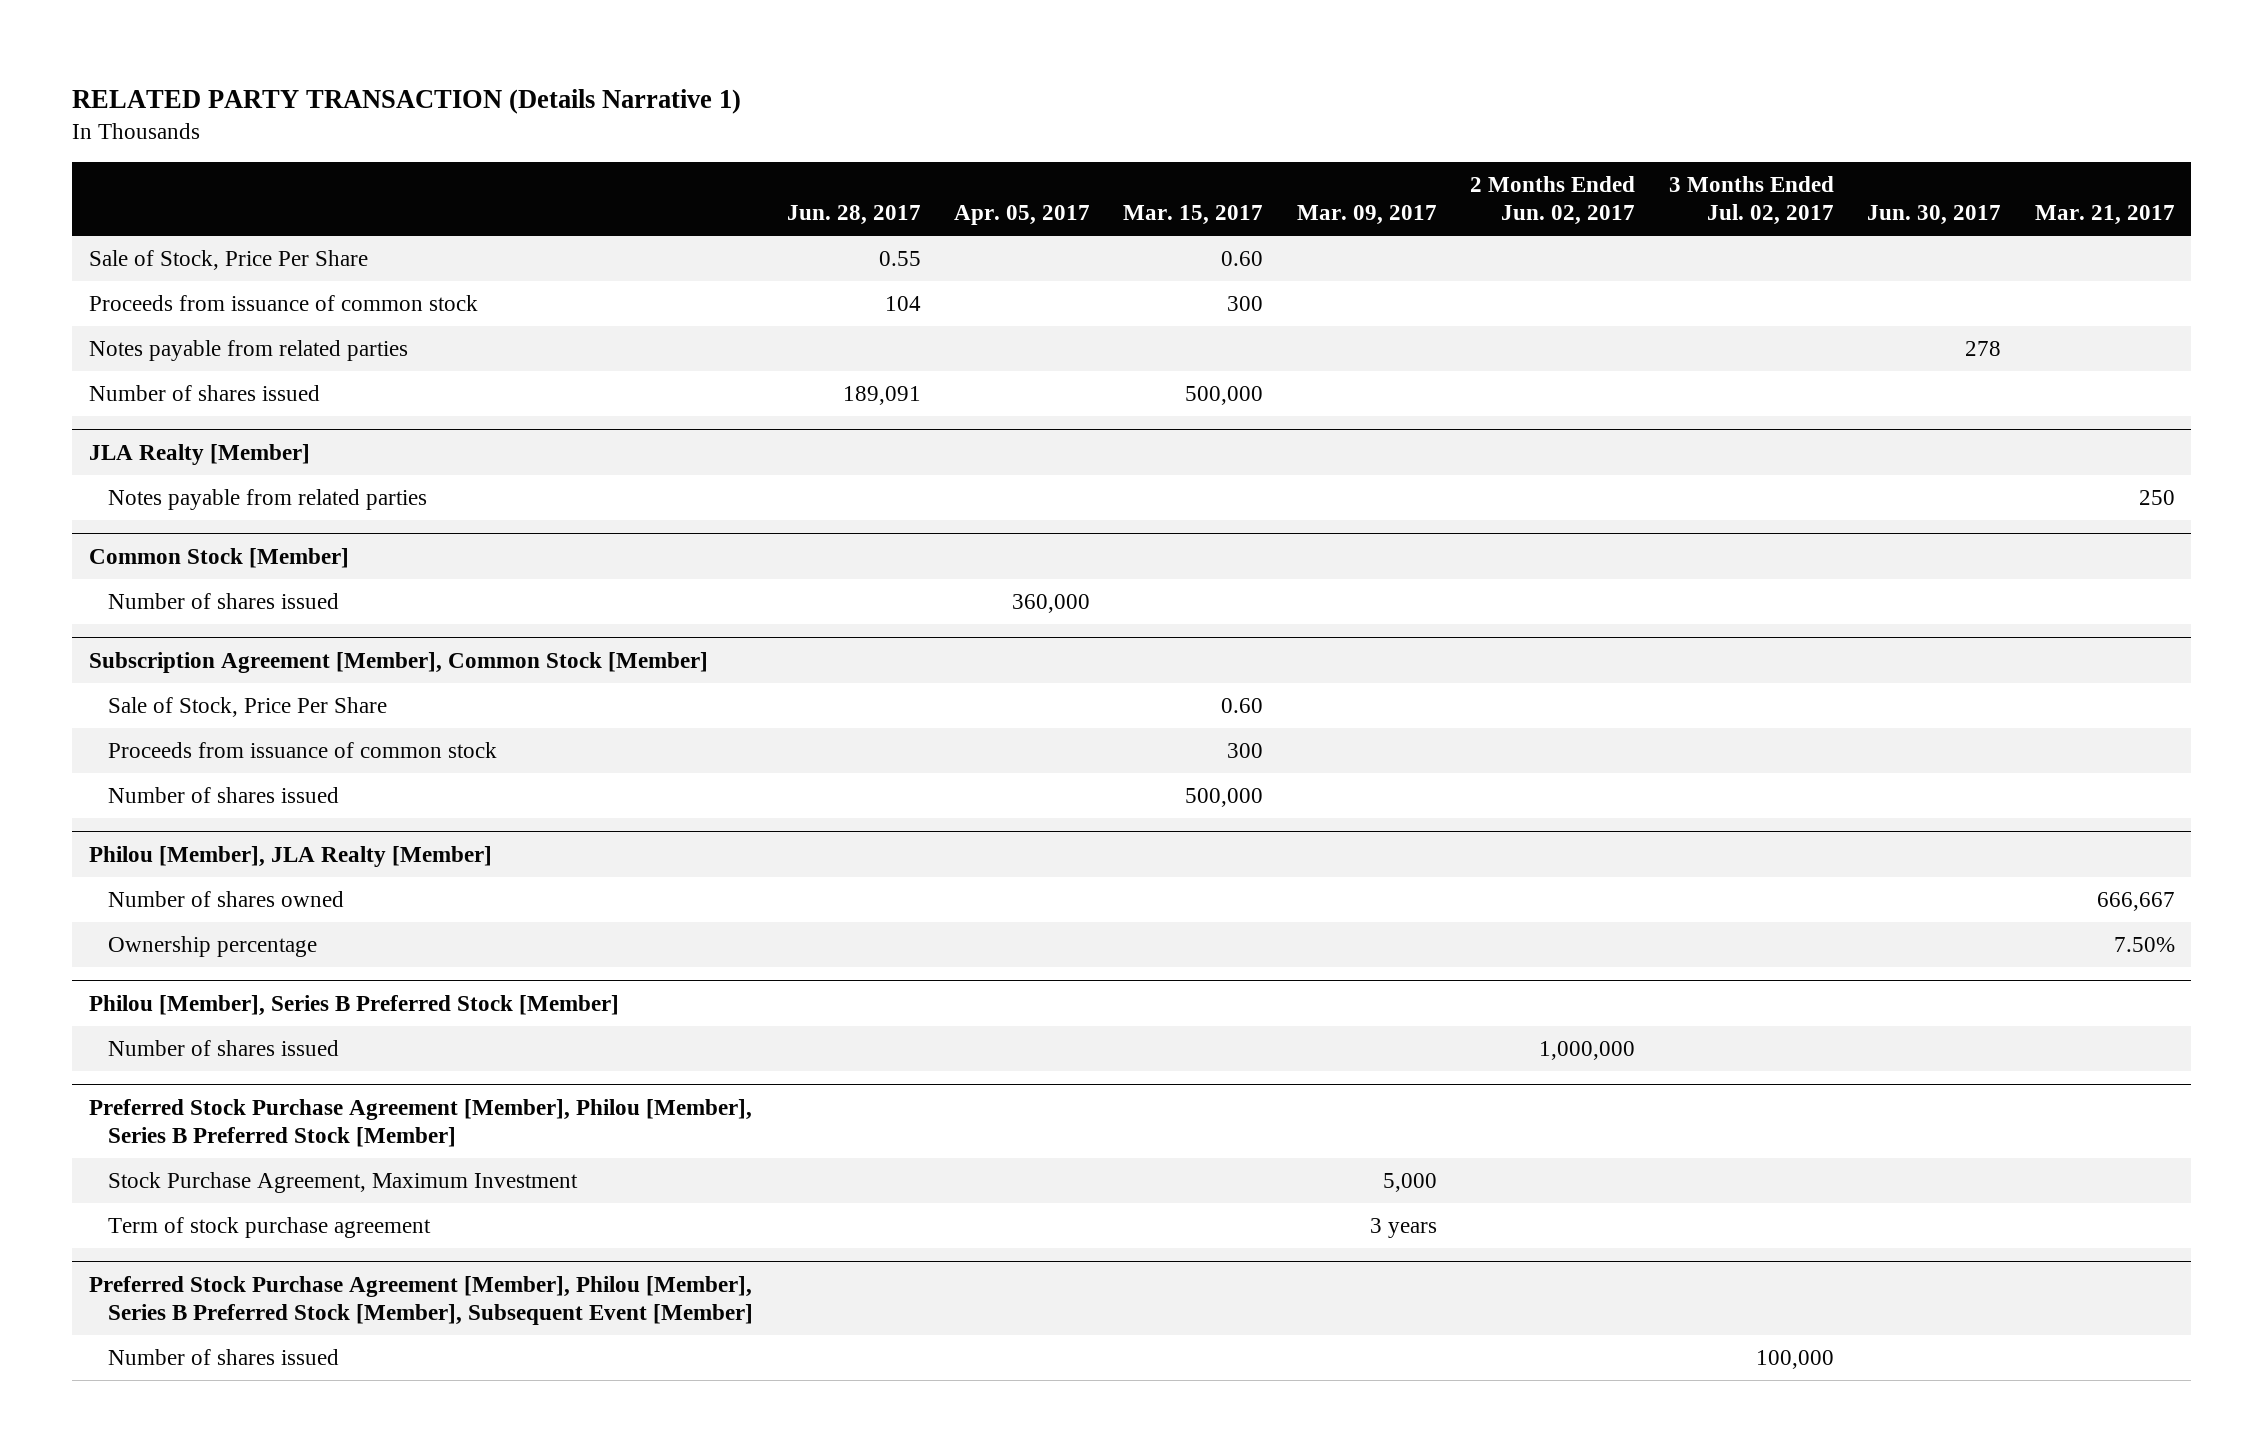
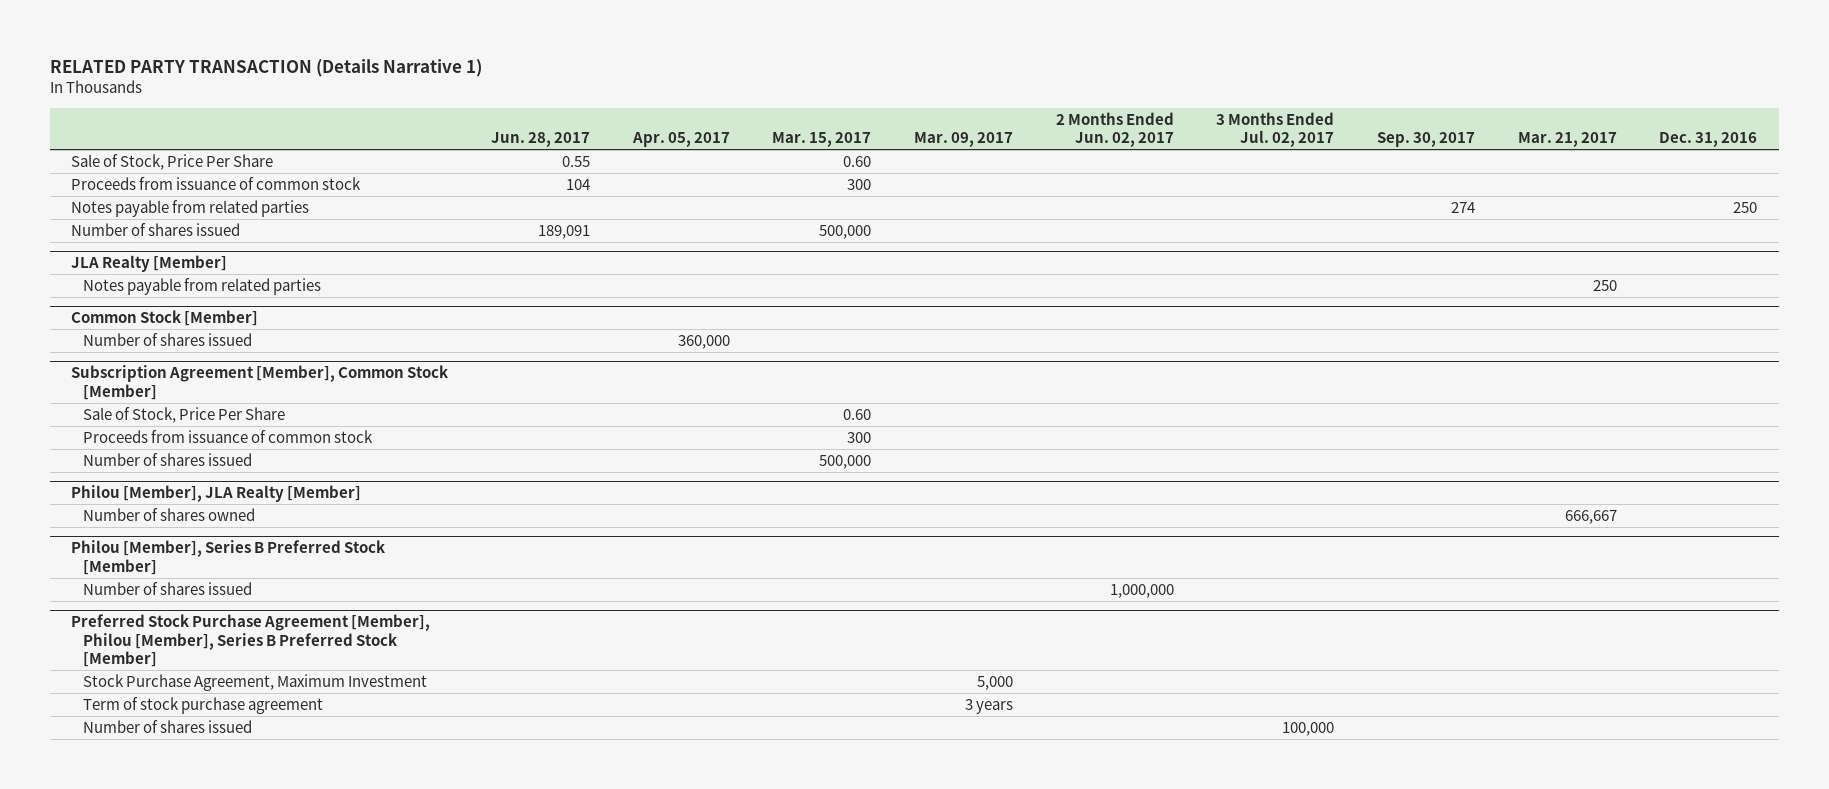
[1867,205,2002,226] Jun. 30, 2017 -> none
none -> [1376,132,1475,148] Sep. 30, 2017
none -> [1659,132,1758,148] Dec. 31, 2016
[108,936,318,958] Ownership percentage -> none
[88,1275,754,1325] Preferred Stock Purchase Agreement [Member], Philou [Member], Series B Preferred Stock [Member], Subsequent Event [Member] -> none
[108,1349,340,1366] Number of shares issued -> none
none -> [82,719,252,733] Number of shares issued

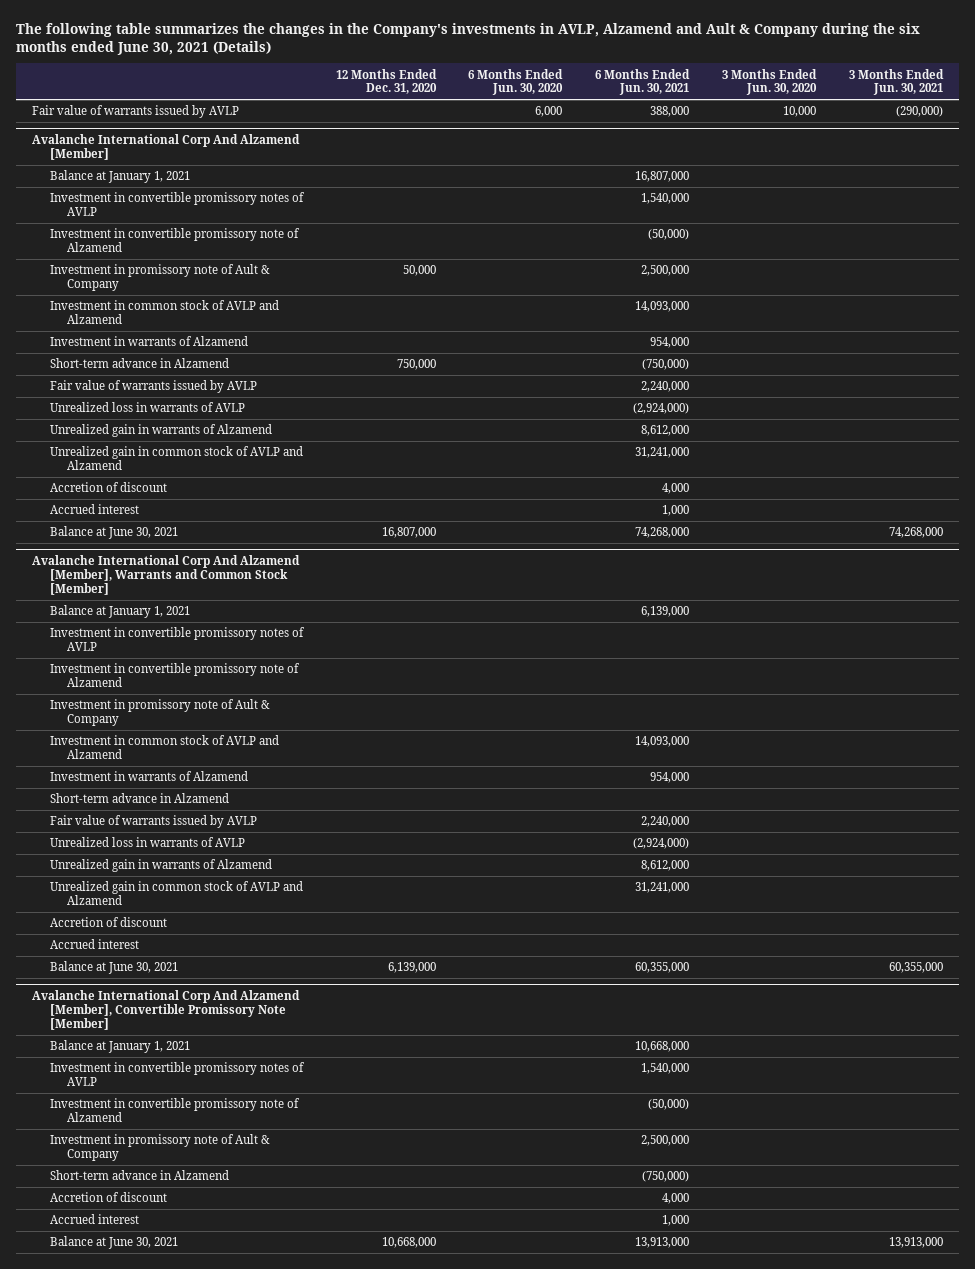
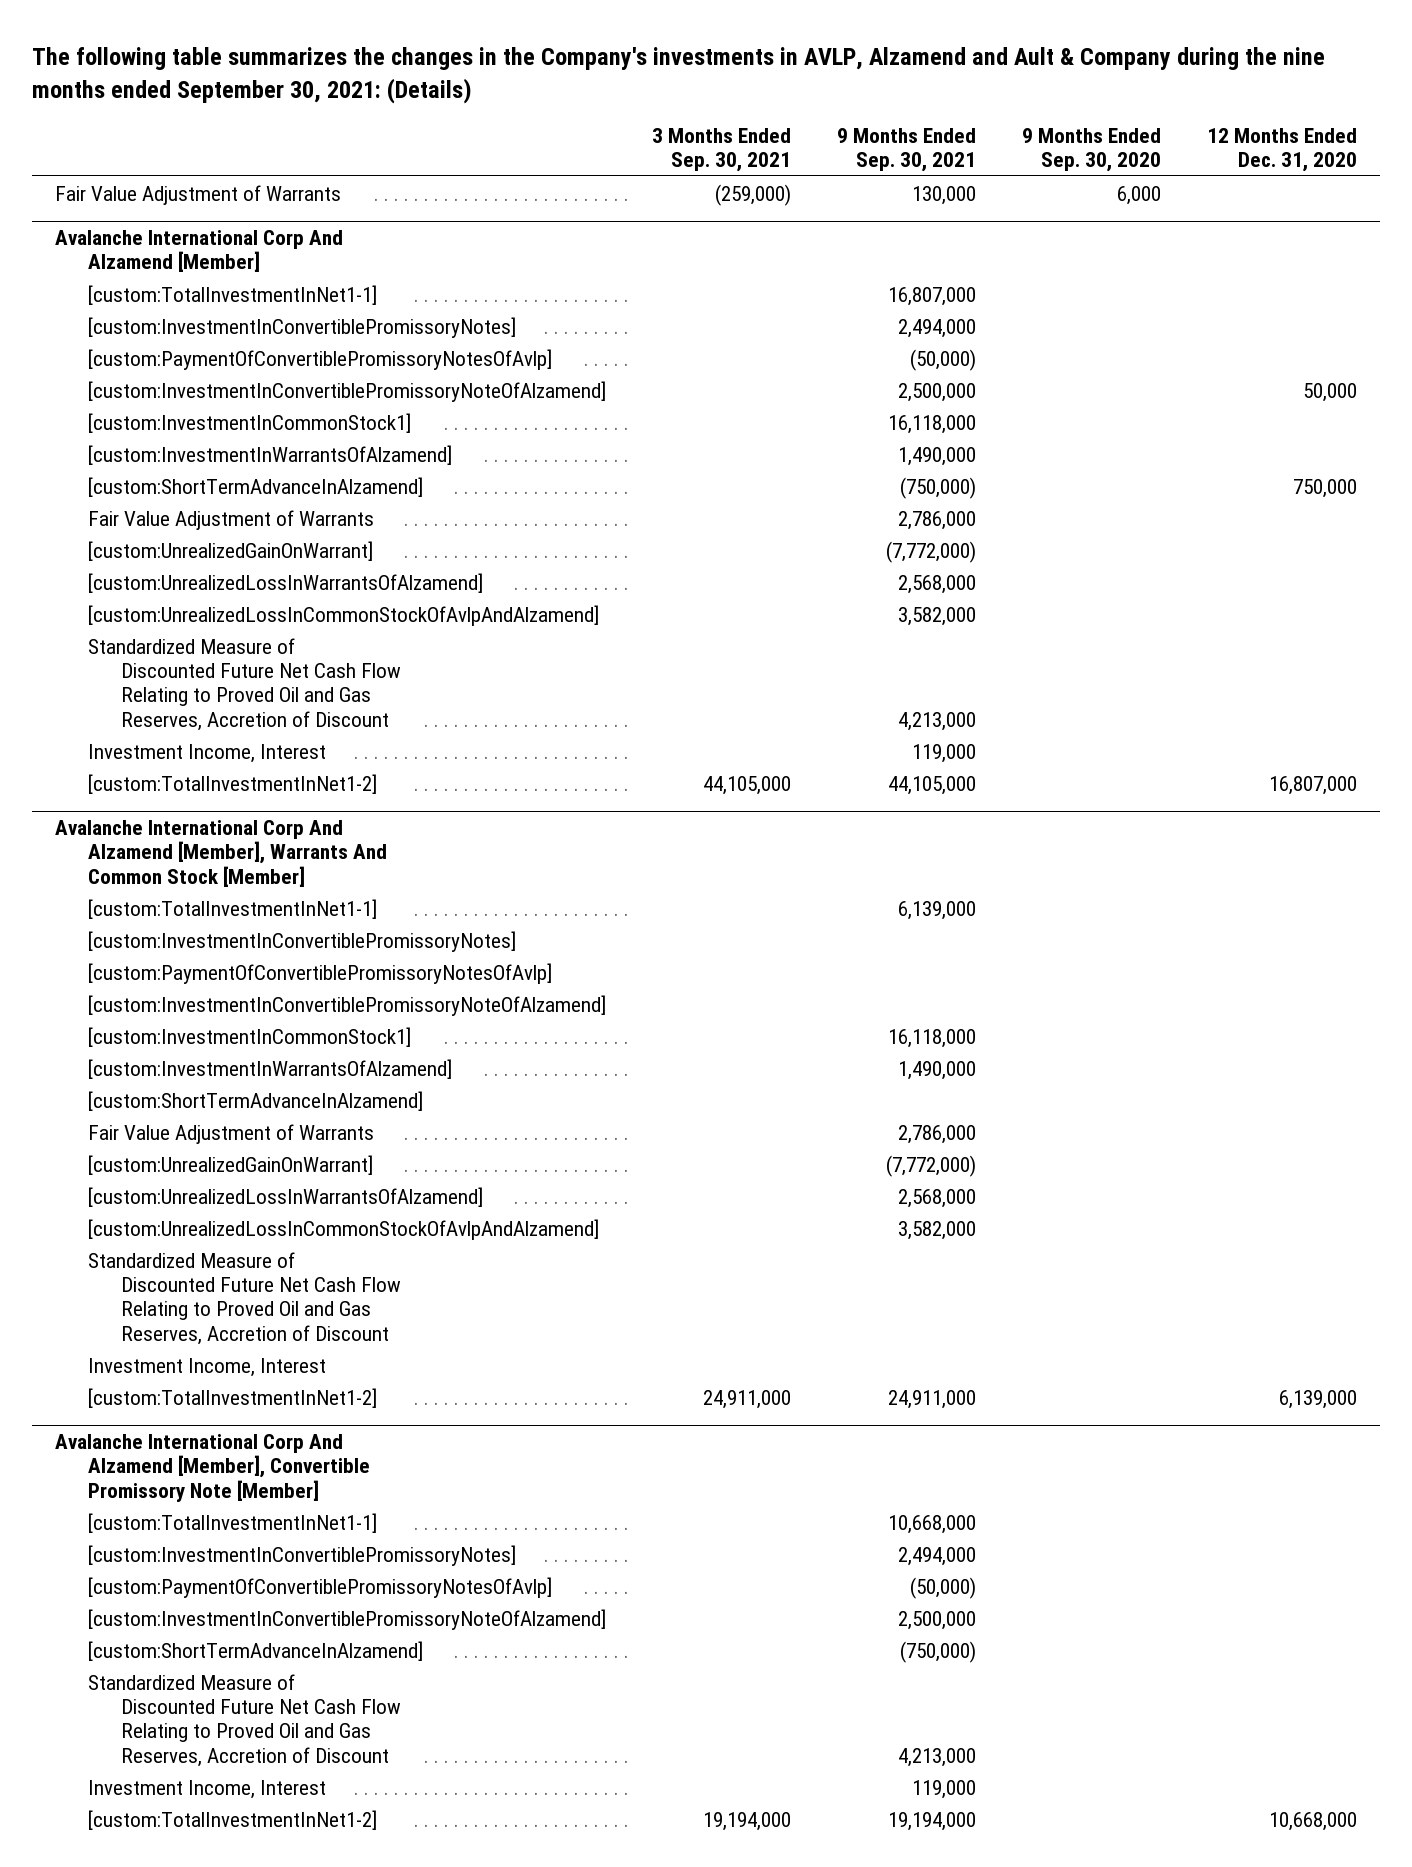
[15,22,920,55] The following table summarizes the changes in the Company's investments in AVLP, Alzamend and Ault & Company during the six months ended June 30, 2021 (Details) -> [32,47,1326,104] The following table summarizes the changes in the Company's investments in AVLP, Alzamend and Ault & Company during the nine months ended September 30, 2021: (Details)
[468,68,564,96] 6 Months Ended Jun. 30, 2020 -> none
[595,68,691,96] 6 Months Ended Jun. 30, 2021 -> none
[722,68,818,96] 3 Months Ended Jun. 30, 2020 -> none
[848,68,944,96] 3 Months Ended Jun. 30, 2021 -> none
none -> [652,127,792,173] 3 Months Ended Sep. 30, 2021
none -> [837,127,977,173] 9 Months Ended Sep. 30, 2021
none -> [1022,127,1162,173] 9 Months Ended Sep. 30, 2020
[32,105,240,119] Fair value of warrants issued by AVLP -> [55,184,342,205] Fair Value Adjustment of Warrants
[49,170,190,184] Balance at January 1, 2021 -> [88,284,378,305] [custom:TotalInvestmentInNet1-1]
[49,192,305,216] Investment in convertible promissory notes of AVLP -> [88,316,517,338] [custom:InvestmentInConvertiblePromissoryNotes]
[49,228,300,252] Investment in convertible promissory note of Alzamend -> [88,348,553,370] [custom:PaymentOfConvertiblePromissoryNotesOfAvlp]
[49,264,270,291] Investment in promissory note of Ault & Company -> [88,380,607,402] [custom:InvestmentInConvertiblePromissoryNoteOfAlzamend]
[49,300,279,324] Investment in common stock of AVLP and Alzamend -> [88,412,412,433] [custom:InvestmentInCommonStock1]
[49,336,248,347] Investment in warrants of Alzamend -> [88,444,453,465] [custom:InvestmentInWarrantsOfAlzamend]
[49,358,229,369] Short-term advance in Alzamend -> [88,476,424,497] [custom:ShortTermAdvanceInAlzamend]
[49,380,257,394] Fair value of warrants issued by AVLP -> [88,509,375,530] Fair Value Adjustment of Warrants
[49,402,245,413] Unrealized loss in warrants of AVLP -> [88,540,374,561] [custom:UnrealizedGainOnWarrant]
[49,424,272,438] Unrealized gain in warrants of Alzamend -> [88,572,484,593] [custom:UnrealizedLossInWarrantsOfAlzamend]
[49,446,303,470] Unrealized gain in common stock of AVLP and Alzamend -> [88,604,600,626] [custom:UnrealizedLossInCommonStockOfAvlpAndAlzamend]
[49,482,167,493] Accretion of discount -> [88,637,401,731] Standardized Measure of Discounted Future Net Cash Flow Relating to Proved Oil and Gas Reserves, Accretion of Discount
[49,504,139,515] Accrued interest -> [88,743,327,763] Investment Income, Interest
[49,526,178,540] Balance at June 30, 2021 -> [88,773,378,794] [custom:TotalInvestmentInNet1-2]
[32,555,301,595] Avalanche International Corp And Alzamend [Member], Warrants and Common Stock [Member] -> [55,819,388,887] Avalanche International Corp And Alzamend [Member], Warrants And Common Stock [Member]
[49,605,190,619] Balance at January 1, 2021 -> [88,898,378,919] [custom:TotalInvestmentInNet1-1]
[49,627,305,651] Investment in convertible promissory notes of AVLP -> [88,930,517,952] [custom:InvestmentInConvertiblePromissoryNotes]
[49,663,300,687] Investment in convertible promissory note of Alzamend -> [88,962,553,984] [custom:PaymentOfConvertiblePromissoryNotesOfAvlp]
[49,699,270,726] Investment in promissory note of Ault & Company -> [88,994,607,1016] [custom:InvestmentInConvertiblePromissoryNoteOfAlzamend]
[49,735,279,759] Investment in common stock of AVLP and Alzamend -> [88,1026,412,1047] [custom:InvestmentInCommonStock1]
[49,771,248,782] Investment in warrants of Alzamend -> [88,1058,453,1079] [custom:InvestmentInWarrantsOfAlzamend]
[49,793,229,804] Short-term advance in Alzamend -> [88,1090,424,1111] [custom:ShortTermAdvanceInAlzamend]
[49,815,257,829] Fair value of warrants issued by AVLP -> [88,1123,375,1144] Fair Value Adjustment of Warrants
[49,837,245,848] Unrealized loss in warrants of AVLP -> [88,1154,374,1175] [custom:UnrealizedGainOnWarrant]
[49,859,272,873] Unrealized gain in warrants of Alzamend -> [88,1186,484,1207] [custom:UnrealizedLossInWarrantsOfAlzamend]
[49,881,303,905] Unrealized gain in common stock of AVLP and Alzamend -> [88,1218,600,1240] [custom:UnrealizedLossInCommonStockOfAvlpAndAlzamend]
[49,917,167,928] Accretion of discount -> [88,1251,401,1345] Standardized Measure of Discounted Future Net Cash Flow Relating to Proved Oil and Gas Reserves, Accretion of Discount
[49,939,139,950] Accrued interest -> [88,1357,327,1377] Investment Income, Interest
[49,961,178,975] Balance at June 30, 2021 -> [88,1387,378,1408] [custom:TotalInvestmentInNet1-2]
[49,1040,190,1054] Balance at January 1, 2021 -> [88,1512,378,1533] [custom:TotalInvestmentInNet1-1]
[49,1062,305,1086] Investment in convertible promissory notes of AVLP -> [88,1544,517,1566] [custom:InvestmentInConvertiblePromissoryNotes]
[49,1098,300,1122] Investment in convertible promissory note of Alzamend -> [88,1576,553,1598] [custom:PaymentOfConvertiblePromissoryNotesOfAvlp]
[49,1134,270,1161] Investment in promissory note of Ault & Company -> [88,1608,607,1630] [custom:InvestmentInConvertiblePromissoryNoteOfAlzamend]
[49,1170,229,1181] Short-term advance in Alzamend -> [88,1640,424,1661] [custom:ShortTermAdvanceInAlzamend]
[49,1192,167,1203] Accretion of discount -> [88,1673,401,1767] Standardized Measure of Discounted Future Net Cash Flow Relating to Proved Oil and Gas Reserves, Accretion of Discount
[49,1214,139,1225] Accrued interest -> [88,1779,327,1799] Investment Income, Interest
[49,1236,178,1250] Balance at June 30, 2021 -> [88,1809,378,1830] [custom:TotalInvestmentInNet1-2]

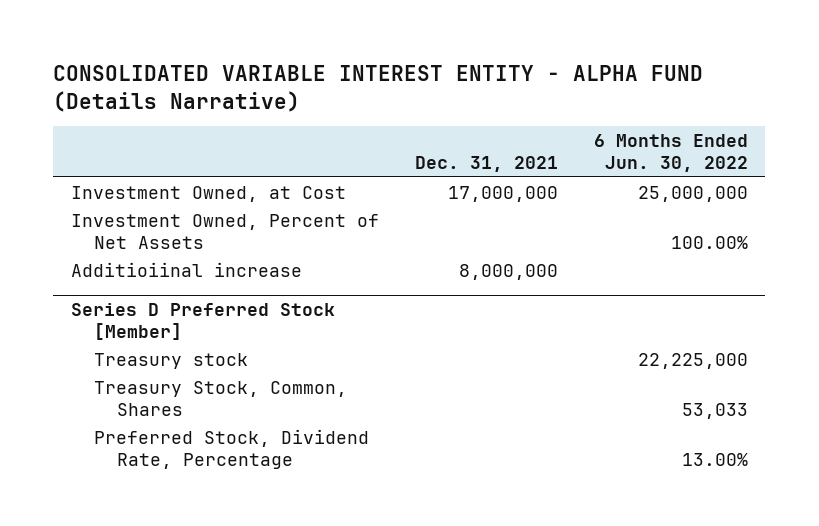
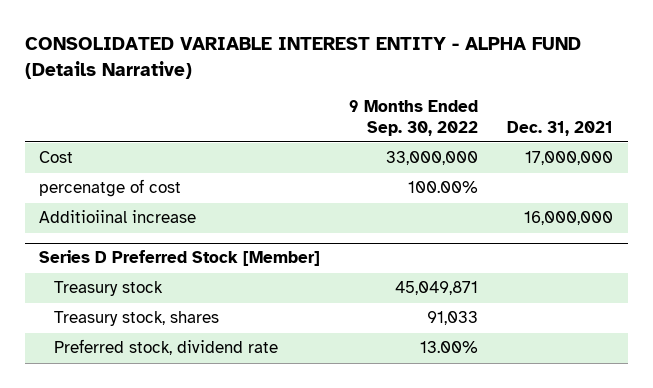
[593,133,748,172] 6 Months Ended Jun. 30, 2022 -> none
none -> [349,100,479,136] 9 Months Ended Sep. 30, 2022
[71,185,347,202] Investment Owned, at Cost -> [39,151,74,164] Cost
[71,213,380,249] Investment Owned, Percent of Net Assets -> [39,179,182,198] percenatge of cost
[458,263,558,280] 8,000,000 -> [524,211,614,226] 16,000,000
[94,380,348,416] Treasury Stock, Common, Shares -> [54,311,220,327] Treasury stock, shares
[94,428,370,469] Preferred Stock, Dividend Rate, Percentage -> [54,339,279,356] Preferred stock, dividend rate

